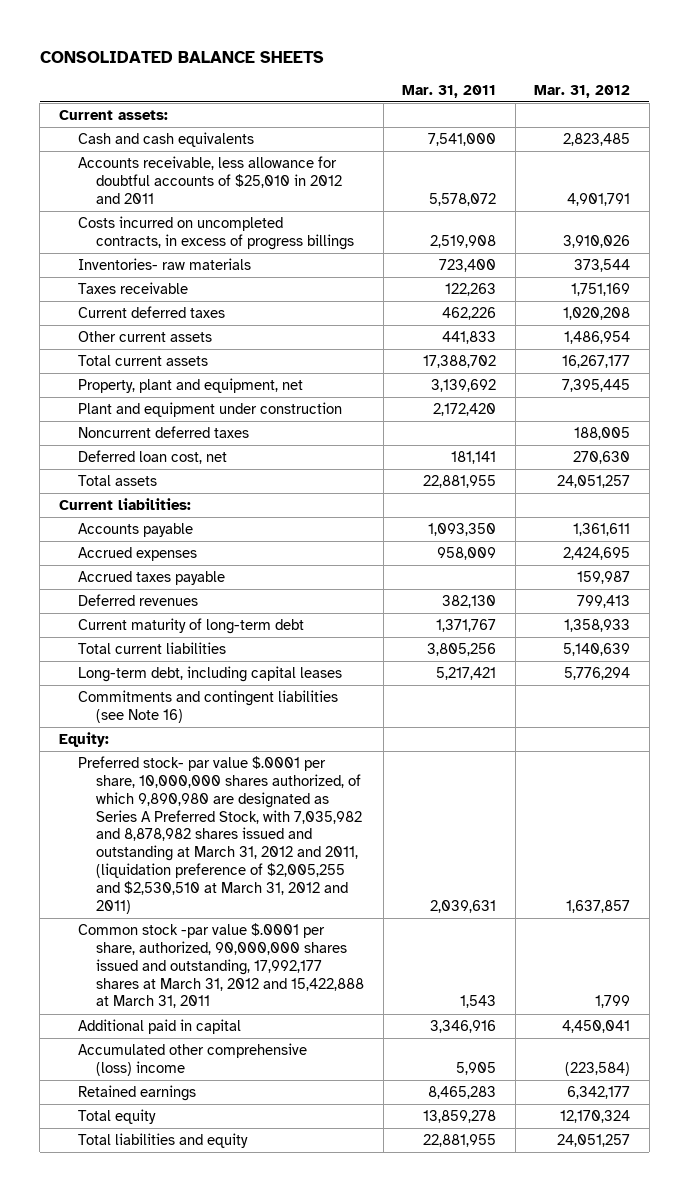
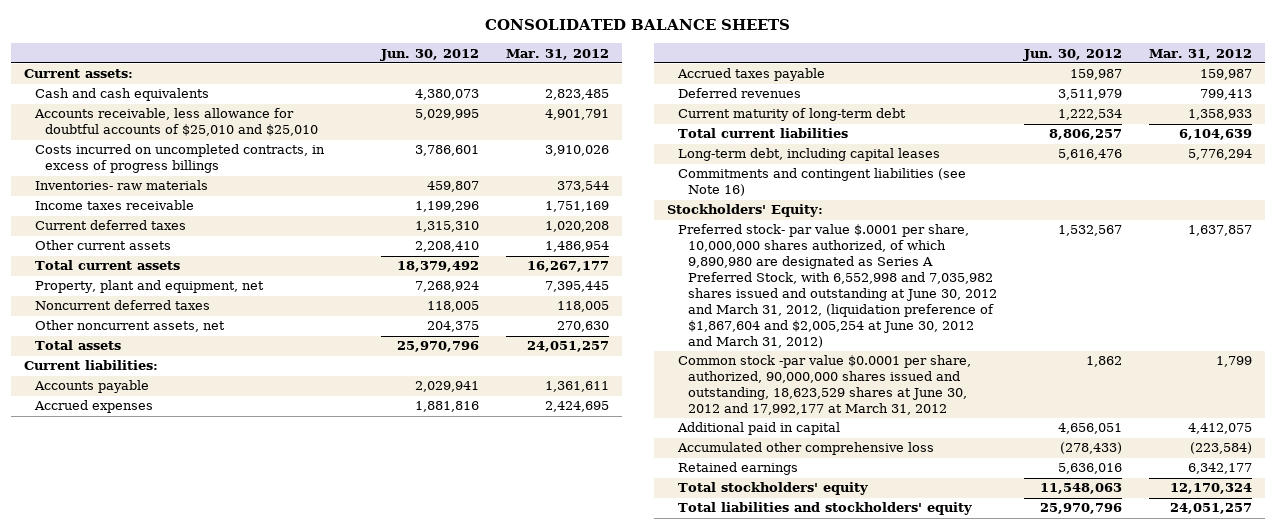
[402,84,497,98] Mar. 31, 2011 -> none
none -> [379,48,479,61] Jun. 30, 2012
[77,156,343,204] Accounts receivable, less allowance for doubtful accounts of $25,010 in 2012 and 2011 -> [33,108,319,137] Accounts receivable, less allowance for doubtful accounts of $25,010 and $25,010
[77,282,188,295] Taxes receivable -> [34,200,194,211] Income taxes receivable
[77,402,342,418] Plant and equipment under construction -> none
[574,427,631,441] 188,005 -> [556,301,609,313] 118,005
[77,450,227,465] Deferred loan cost, net -> [34,320,225,333] Other noncurrent assets, net
[563,643,631,657] 5,140,639 -> [1178,129,1252,141] 6,104,639
[58,732,109,748] Equity: -> [667,204,824,218] Stockholders' Equity:
[77,756,363,914] Preferred stock- par value $.0001 per share, 10,000,000 shares authorized, of which 9,890,980 are designated as Series A Preferred Stock, with 7,035,982 and 8,878,982 shares issued and outstanding at March 31, 2012 and 2011, (liquidation preference of $2,005,255 and $2,530,510 at March 31, 2012 and 2011) -> [677,224,998,348] Preferred stock- par value $.0001 per share, 10,000,000 shares authorized, of which 9,890,980 are designated as Series A Preferred Stock, with 6,552,998 and 7,035,982 shares issued and outstanding at June 30, 2012 and March 31, 2012, (liquidation preference of $1,867,604 and $2,005,254 at June 30, 2012 and March 31, 2012)
[77,923,365,1009] Common stock -par value $.0001 per share, authorized, 90,000,000 shares issued and outstanding, 17,992,177 shares at March 31, 2012 and 15,422,888 at March 31, 2011 -> [677,355,971,416] Common stock -par value $0.0001 per share, authorized, 90,000,000 shares issued and outstanding, 18,623,529 shares at June 30, 2012 and 17,992,177 at March 31, 2012
[562,1020,631,1034] 4,450,041 -> [1187,423,1252,435] 4,412,075
[77,1043,307,1076] Accumulated other comprehensive (loss) income -> [676,442,934,456] Accumulated other comprehensive loss
[77,1109,156,1125] Total equity -> [677,482,868,496] Total stockholders' equity
[77,1133,248,1149] Total liabilities and equity -> [677,502,972,516] Total liabilities and stockholders' equity

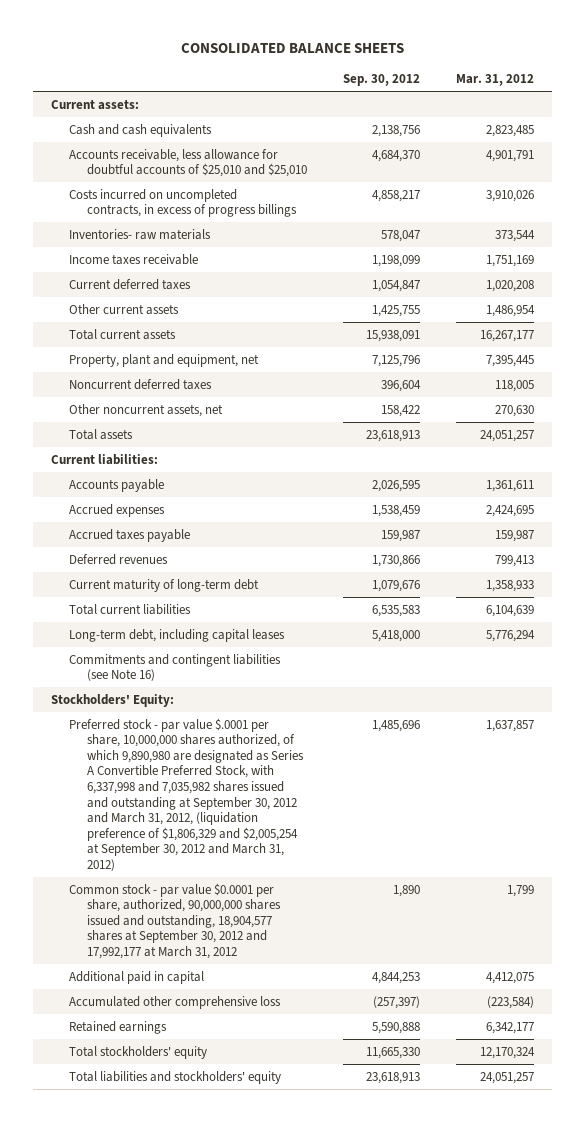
[379,48,479,61] Jun. 30, 2012 -> none
none -> [342,74,420,87] Sep. 30, 2012
[677,224,998,348] Preferred stock- par value $.0001 per share, 10,000,000 shares authorized, of which 9,890,980 are designated as Series A Preferred Stock, with 6,552,998 and 7,035,982 shares issued and outstanding at June 30, 2012 and March 31, 2012, (liquidation preference of $1,867,604 and $2,005,254 at June 30, 2012 and March 31, 2012) -> [68,717,304,871] Preferred stock - par value $.0001 per share, 10,000,000 shares authorized, of which 9,890,980 are designated as Series A Convertible Preferred Stock, with 6,337,998 and 7,035,982 shares issued and outstanding at September 30, 2012 and March 31, 2012, (liquidation preference of $1,806,329 and $2,005,254 at September 30, 2012 and March 31, 2012)
[677,355,971,416] Common stock -par value $0.0001 per share, authorized, 90,000,000 shares issued and outstanding, 18,623,529 shares at June 30, 2012 and 17,992,177 at March 31, 2012 -> [68,882,281,960] Common stock - par value $0.0001 per share, authorized, 90,000,000 shares issued and outstanding, 18,904,577 shares at September 30, 2012 and 17,992,177 at March 31, 2012

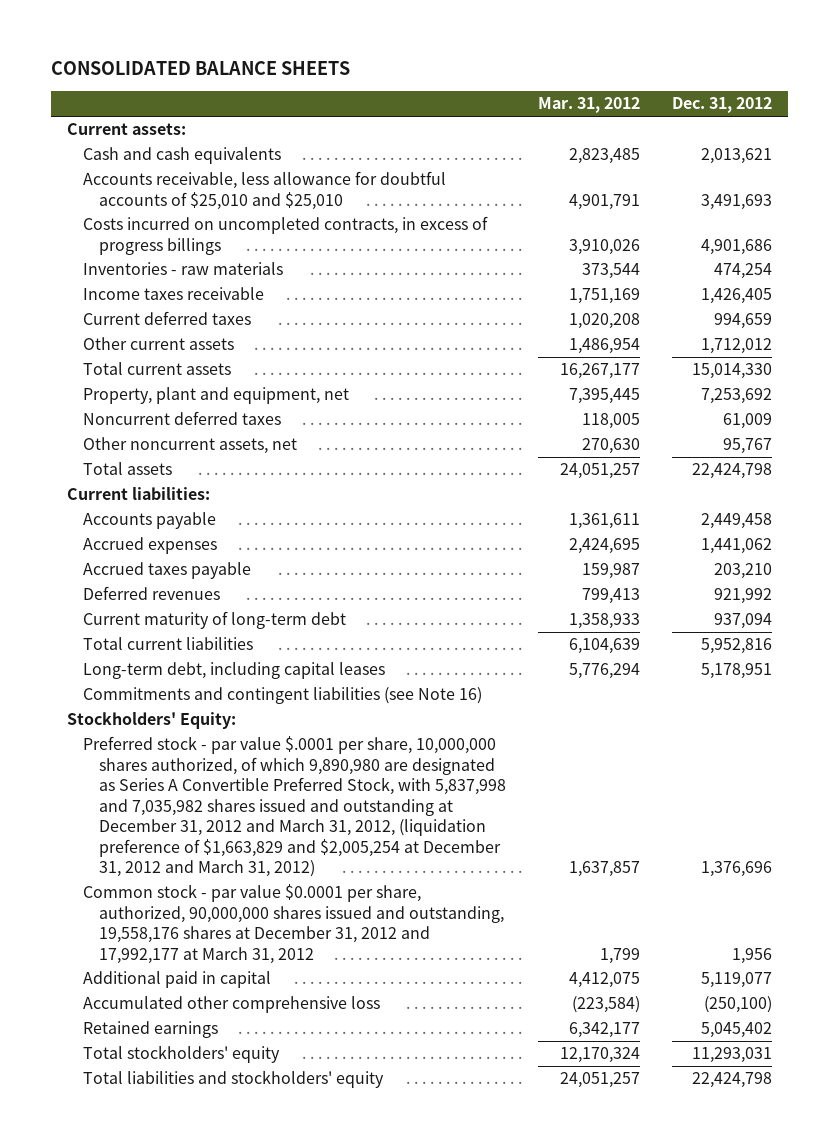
[342,74,420,87] Sep. 30, 2012 -> none
none -> [671,97,772,114] Dec. 31, 2012
[68,228,211,240] Inventories- raw materials -> [83,262,284,276] Inventories - raw materials
[68,717,304,871] Preferred stock - par value $.0001 per share, 10,000,000 shares authorized, of which 9,890,980 are designated as Series A Convertible Preferred Stock, with 6,337,998 and 7,035,982 shares issued and outstanding at September 30, 2012 and March 31, 2012, (liquidation preference of $1,806,329 and $2,005,254 at September 30, 2012 and March 31, 2012) -> [83,736,507,878] Preferred stock - par value $.0001 per share, 10,000,000 shares authorized, of which 9,890,980 are designated as Series A Convertible Preferred Stock, with 5,837,998 and 7,035,982 shares issued and outstanding at December 31, 2012 and March 31, 2012, (liquidation preference of $1,663,829 and $2,005,254 at December 31, 2012 and March 31, 2012)
[68,882,281,960] Common stock - par value $0.0001 per share, authorized, 90,000,000 shares issued and outstanding, 18,904,577 shares at September 30, 2012 and 17,992,177 at March 31, 2012 -> [83,884,505,964] Common stock - par value $0.0001 per share, authorized, 90,000,000 shares issued and outstanding, 19,558,176 shares at December 31, 2012 and 17,992,177 at March 31, 2012

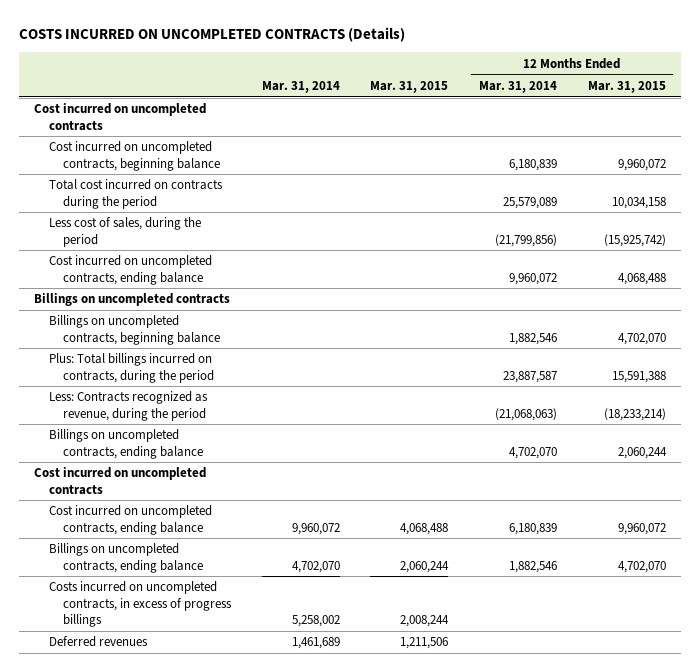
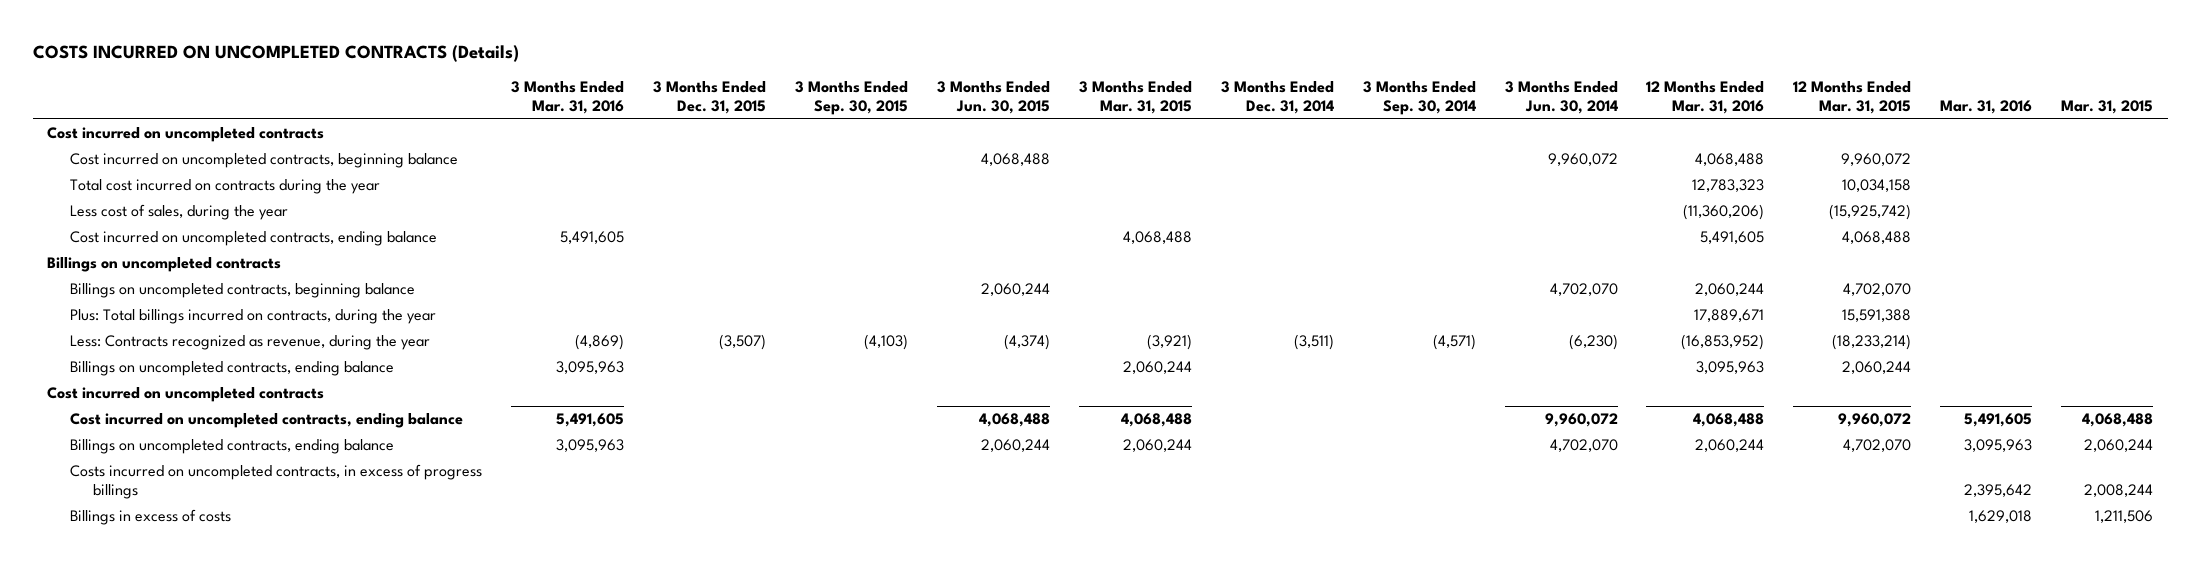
[261,80,340,93] Mar. 31, 2014 -> none
[478,80,557,93] Mar. 31, 2014 -> none
none -> [511,80,625,115] 3 Months Ended Mar. 31, 2016
none -> [653,80,767,115] 3 Months Ended Dec. 31, 2015
none -> [795,80,909,116] 3 Months Ended Sep. 30, 2015
none -> [936,80,1050,115] 3 Months Ended Jun. 30, 2015
none -> [1078,80,1192,115] 3 Months Ended Mar. 31, 2015
none -> [1220,80,1334,115] 3 Months Ended Dec. 31, 2014
none -> [1362,80,1476,116] 3 Months Ended Sep. 30, 2014
none -> [1504,80,1618,115] 3 Months Ended Jun. 30, 2014
none -> [1646,80,1765,115] 12 Months Ended Mar. 31, 2016
none -> [1940,100,2033,115] Mar. 31, 2016
[48,179,223,209] Total cost incurred on contracts during the period -> [70,179,381,195] Total cost incurred on contracts during the year
[48,217,201,247] Less cost of sales, during the period -> [70,204,289,221] Less cost of sales, during the year
[48,353,214,383] Plus: Total billings incurred on contracts, during the period -> [70,309,437,325] Plus: Total billings incurred on contracts, during the year
[48,391,208,421] Less: Contracts recognized as revenue, during the period -> [70,335,431,351] Less: Contracts recognized as revenue, during the year
[48,636,148,648] Deferred revenues -> [70,509,232,526] Billings in excess of costs

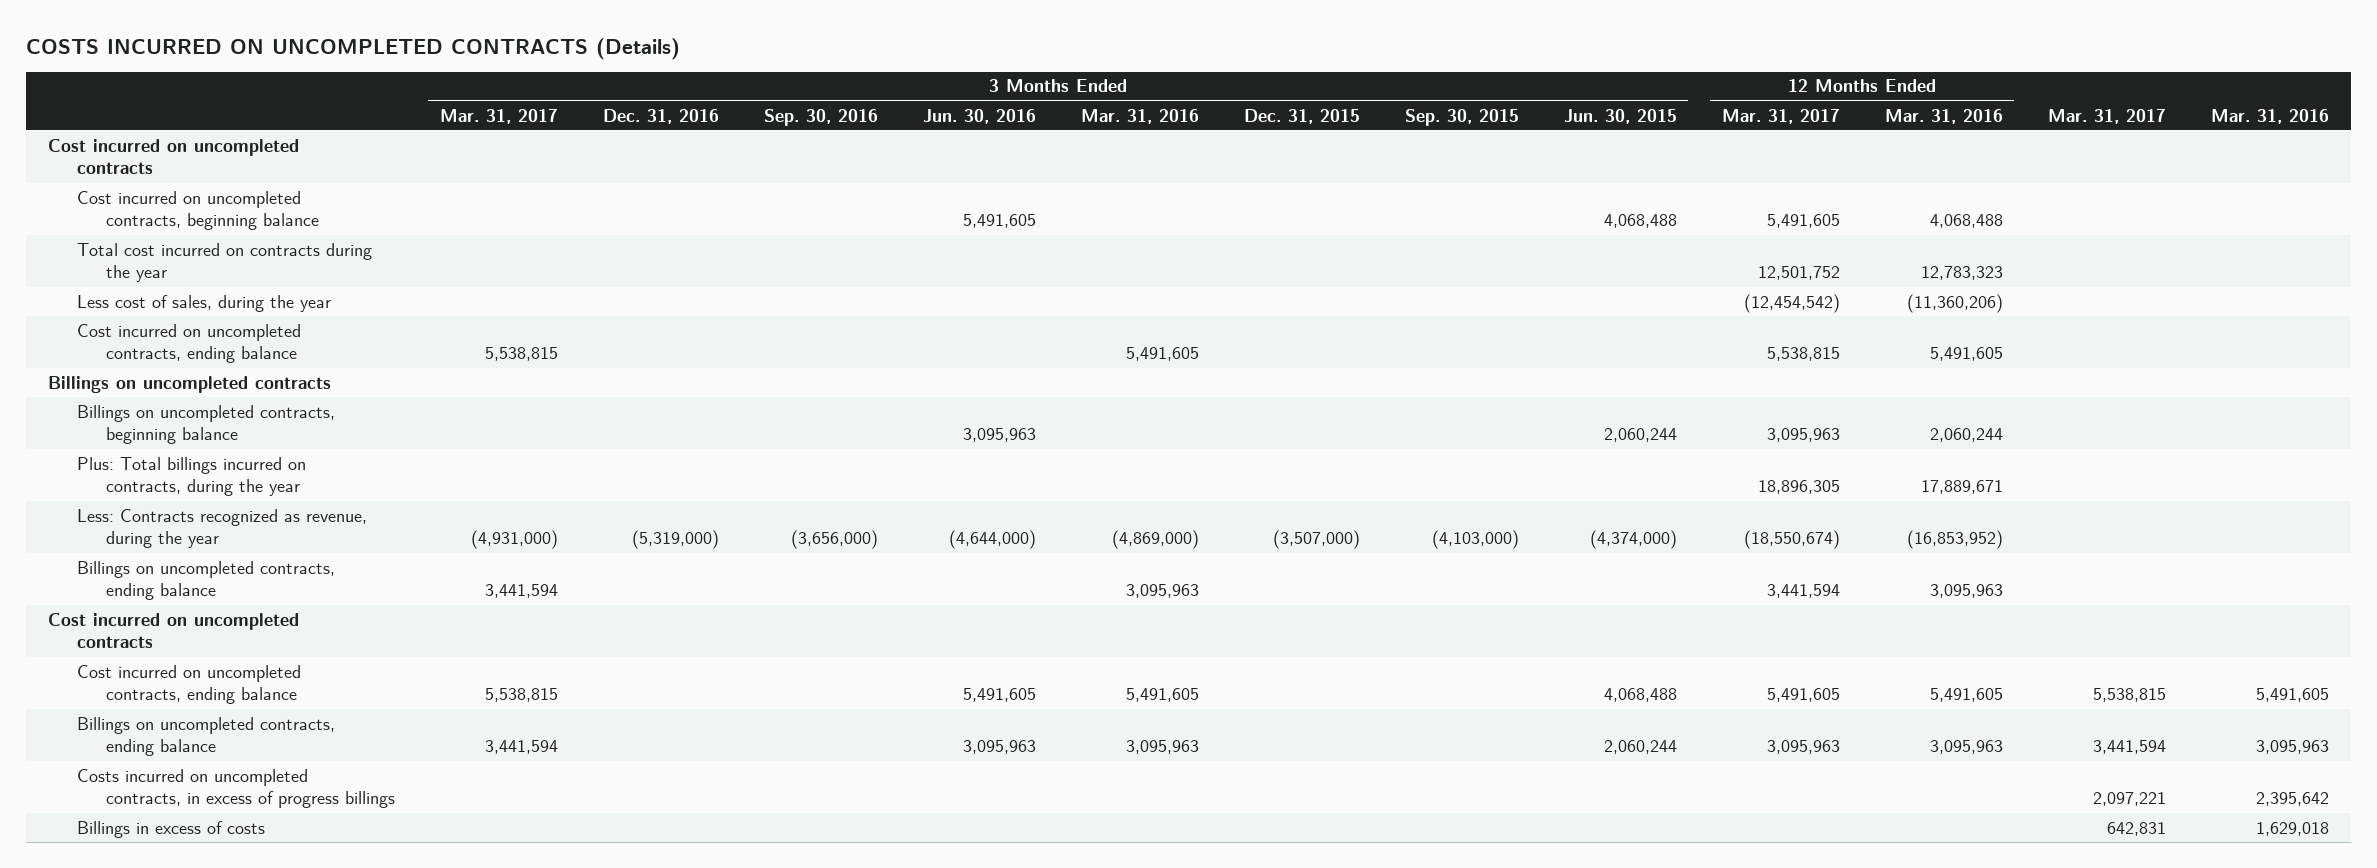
[1078,80,1192,115] 3 Months Ended Mar. 31, 2015 -> none
[1220,80,1334,115] 3 Months Ended Dec. 31, 2014 -> none
[1362,80,1476,116] 3 Months Ended Sep. 30, 2014 -> none
[1504,80,1618,115] 3 Months Ended Jun. 30, 2014 -> none
[1793,80,1912,115] 12 Months Ended Mar. 31, 2015 -> none
[2061,100,2154,115] Mar. 31, 2015 -> none
none -> [439,108,558,124] Mar. 31, 2017
none -> [602,108,719,124] Dec. 31, 2016
none -> [763,108,878,126] Sep. 30, 2016
none -> [922,108,1036,124] Jun. 30, 2016
none -> [1721,108,1840,124] Mar. 31, 2017
none -> [2047,108,2166,124] Mar. 31, 2017
[575,334,625,351] (4,869) -> [1111,530,1199,550] (4,869,000)
[719,334,767,351] (3,507) -> [1272,530,1360,550] (3,507,000)
[864,334,909,351] (4,103) -> [1431,530,1519,550] (4,103,000)
[1003,334,1050,351] (4,374) -> [1589,530,1677,550] (4,374,000)
[1693,413,1765,428] 4,068,488 -> [1929,688,2003,703] 5,491,605
[1695,439,1765,453] 2,060,244 -> [1929,740,2003,755] 3,095,963

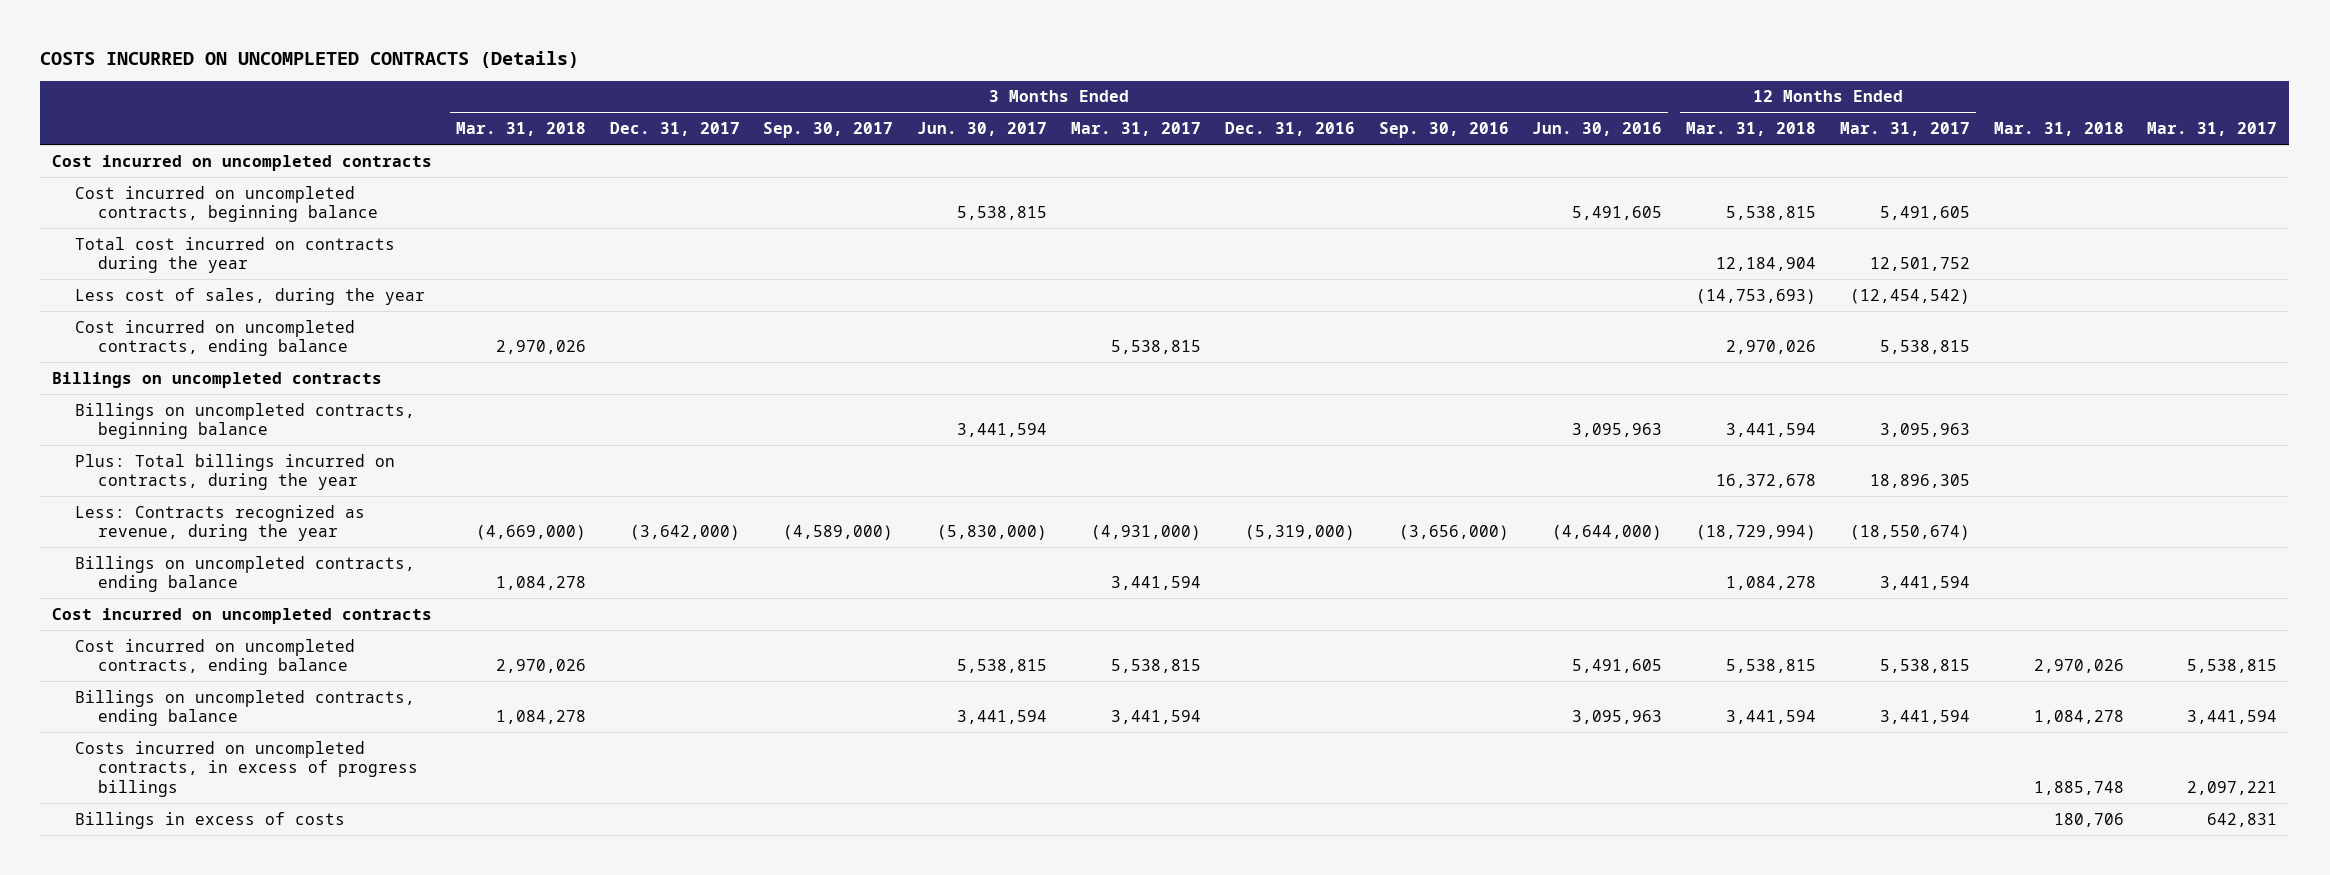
[1080,108,1199,124] Mar. 31, 2016 -> none
[1243,108,1360,124] Dec. 31, 2015 -> none
[1404,108,1519,126] Sep. 30, 2015 -> none
[1563,108,1677,124] Jun. 30, 2015 -> none
[1884,108,2003,124] Mar. 31, 2016 -> none
[2210,108,2329,124] Mar. 31, 2016 -> none
none -> [455,121,586,136] Mar. 31, 2018
none -> [609,121,740,136] Dec. 31, 2017
none -> [763,121,894,138] Sep. 30, 2017
none -> [917,121,1048,136] Jun. 30, 2017
none -> [1686,121,1817,136] Mar. 31, 2018
none -> [1993,121,2124,136] Mar. 31, 2018
[1766,688,1840,703] 5,491,605 -> [1879,659,1970,674] 5,538,815
[1766,740,1840,755] 3,095,963 -> [1879,710,1970,725] 3,441,594

